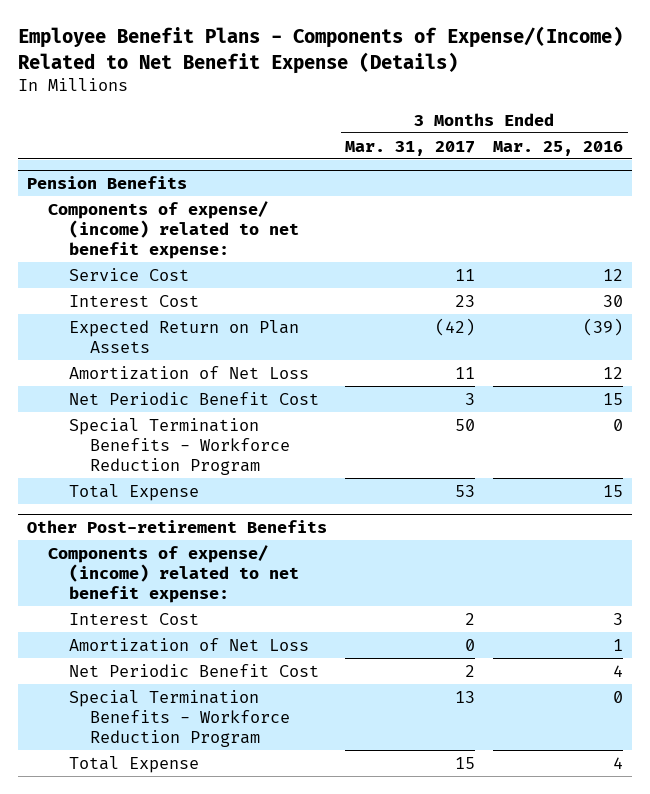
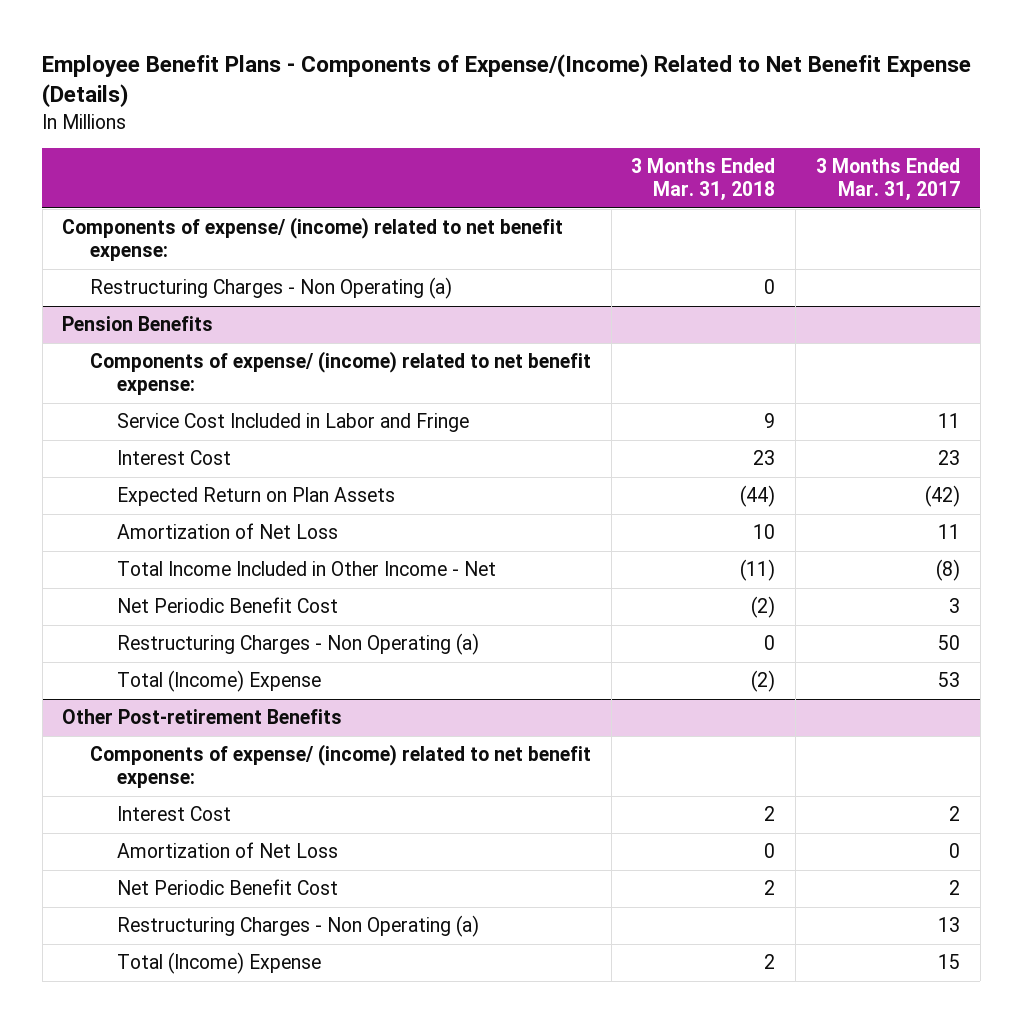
[493,140,624,156] Mar. 25, 2016 -> none
none -> [631,158,776,202] 3 Months Ended Mar. 31, 2018
none -> [62,217,564,262] Components of expense/ (income) related to net benefit expense:
none -> [89,277,452,300] Restructuring Charges - Non Operating (a)
[68,267,189,281] Service Cost -> [117,413,470,433] Service Cost Included in Labor and Fringe
none -> [117,561,497,577] Total Income Included in Other Income - Net
[68,417,290,475] Special Termination Benefits - Workforce Reduction Program -> [117,633,480,656] Restructuring Charges - Non Operating (a)
[68,483,199,501] Total Expense -> [117,670,322,693] Total (Income) Expense
[68,689,290,747] Special Termination Benefits - Workforce Reduction Program -> [117,915,480,938] Restructuring Charges - Non Operating (a)
[68,755,199,773] Total Expense -> [117,952,322,975] Total (Income) Expense

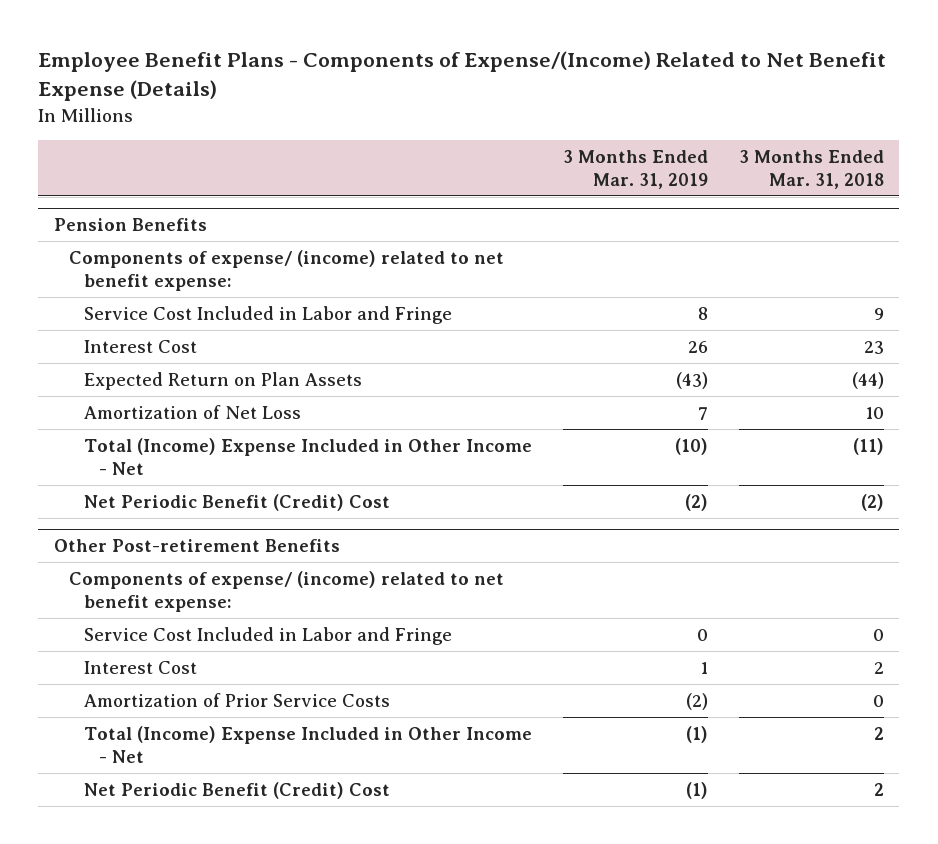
[815,158,960,202] 3 Months Ended Mar. 31, 2017 -> none
none -> [562,150,708,190] 3 Months Ended Mar. 31, 2019
[62,217,564,262] Components of expense/ (income) related to net benefit expense: -> none
[89,277,452,300] Restructuring Charges - Non Operating (a) -> none
[117,633,480,656] Restructuring Charges - Non Operating (a) -> none
[117,670,322,693] Total (Income) Expense -> none
[117,561,497,577] Total Income Included in Other Income - Net -> [84,437,533,475] Total (Income) Expense Included in Other Income - Net
[117,597,339,614] Net Periodic Benefit Cost -> [84,493,391,511] Net Periodic Benefit (Credit) Cost
none -> [84,626,453,645] Service Cost Included in Labor and Fringe
[117,842,339,859] Amortization of Net Loss -> none
[117,915,480,938] Restructuring Charges - Non Operating (a) -> none
[117,952,322,975] Total (Income) Expense -> none
none -> [84,692,391,707] Amortization of Prior Service Costs
none -> [84,725,533,763] Total (Income) Expense Included in Other Income - Net
[117,879,339,896] Net Periodic Benefit Cost -> [84,781,391,799] Net Periodic Benefit (Credit) Cost

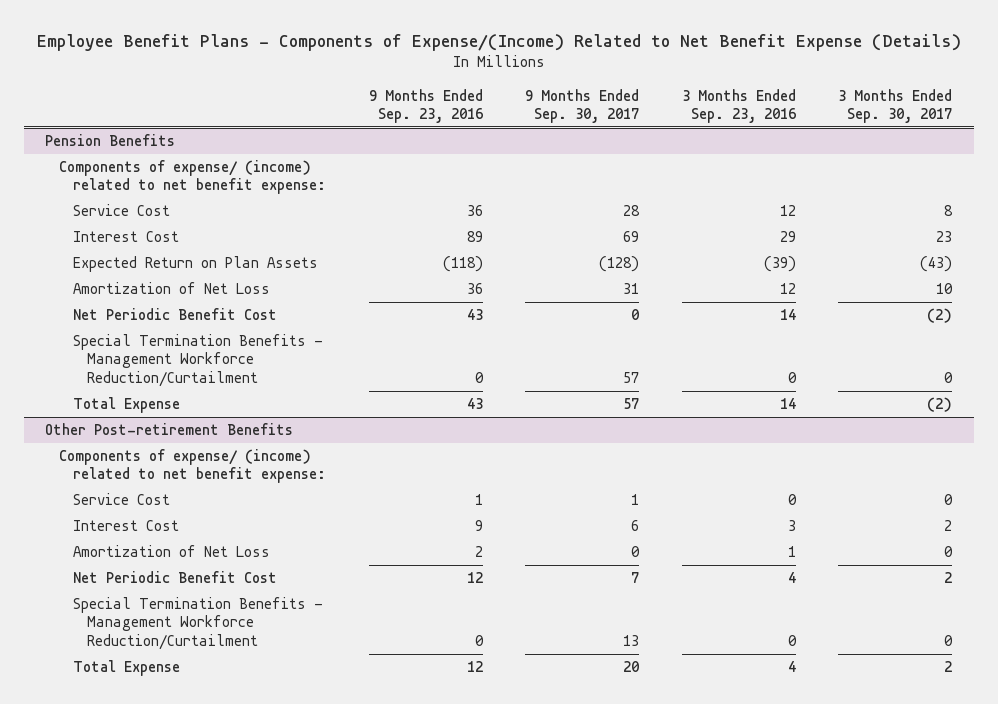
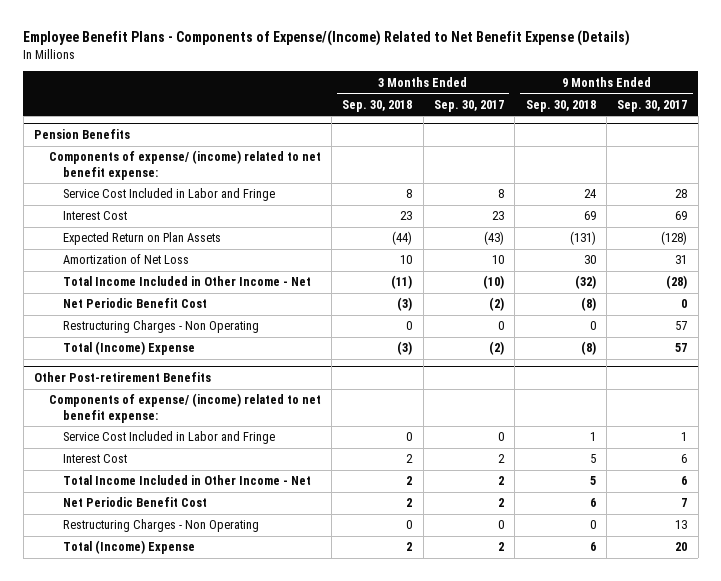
[368,88,483,123] 9 Months Ended Sep. 23, 2016 -> none
[681,88,796,123] 3 Months Ended Sep. 23, 2016 -> none
none -> [342,99,413,112] Sep. 30, 2018
none -> [525,99,596,112] Sep. 30, 2018
[73,204,171,217] Service Cost -> [63,188,276,202] Service Cost Included in Labor and Fringe
none -> [63,276,312,287] Total Income Included in Other Income - Net
[73,334,324,387] Special Termination Benefits - Management Workforce Reduction/Curtailment -> [63,320,260,334] Restructuring Charges - Non Operating
[73,397,181,414] Total Expense -> [63,341,196,356] Total (Income) Expense
[73,493,171,506] Service Cost -> [63,431,276,445] Service Cost Included in Labor and Fringe
[73,545,271,558] Amortization of Net Loss -> none
none -> [63,475,312,486] Total Income Included in Other Income - Net
[73,597,324,650] Special Termination Benefits - Management Workforce Reduction/Curtailment -> [63,519,260,533] Restructuring Charges - Non Operating
[73,660,181,677] Total Expense -> [63,540,196,555] Total (Income) Expense

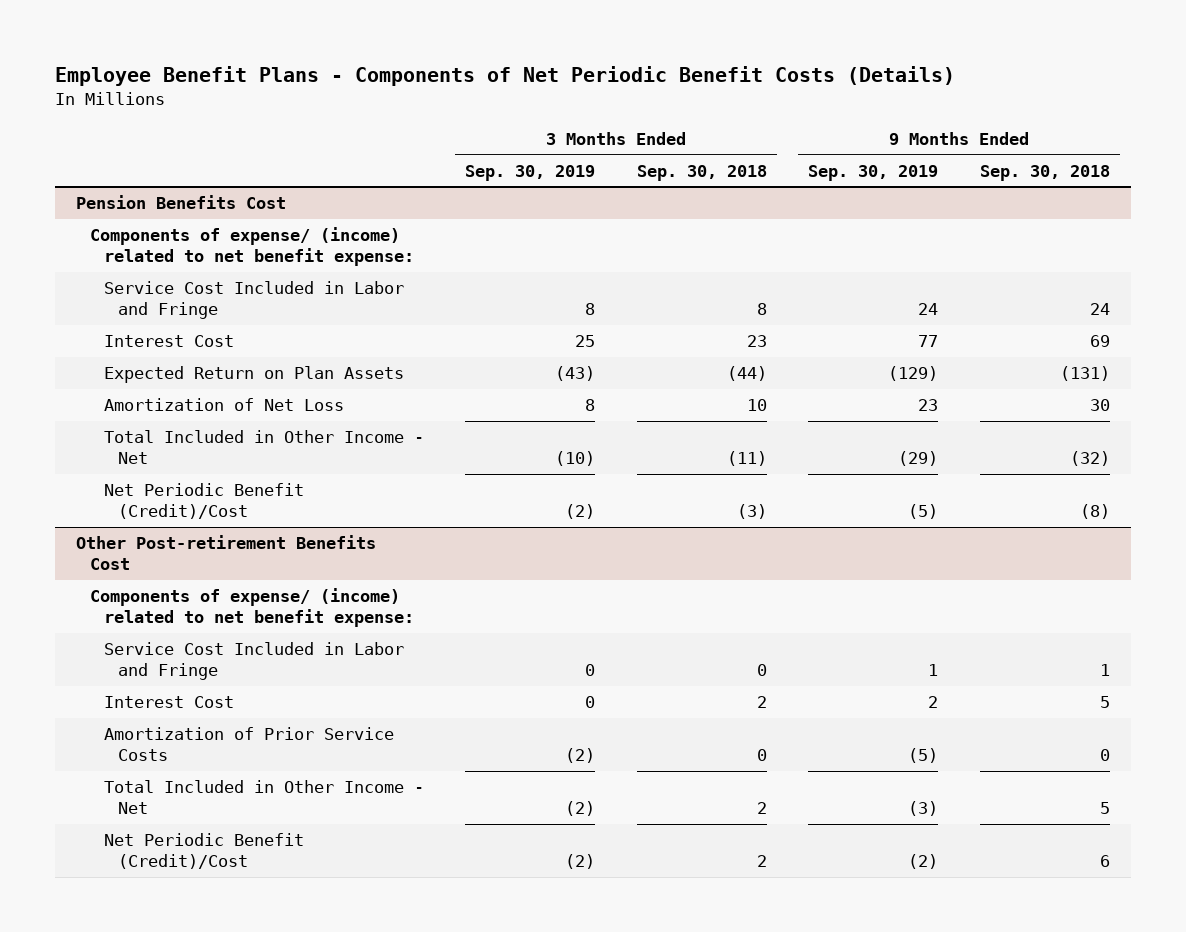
[23,30,631,47] Employee Benefit Plans - Components of Expense/(Income) Related to Net Benefit Expense (Details) -> [55,66,956,87] Employee Benefit Plans - Components of Net Periodic Benefit Costs (Details)
[434,99,505,112] Sep. 30, 2017 -> none
[617,99,688,112] Sep. 30, 2017 -> none
none -> [465,164,596,181] Sep. 30, 2019
none -> [808,164,939,181] Sep. 30, 2019
[33,129,130,140] Pension Benefits -> [76,195,287,210] Pension Benefits Cost
[63,320,260,334] Restructuring Charges - Non Operating -> none
[63,341,196,356] Total (Income) Expense -> none
[63,276,312,287] Total Income Included in Other Income - Net -> [103,430,424,465] Total Included in Other Income - Net
[63,298,208,309] Net Periodic Benefit Cost -> [103,483,304,520] Net Periodic Benefit (Credit)/Cost
[33,372,211,383] Other Post-retirement Benefits -> [76,535,377,571] Other Post-retirement Benefits Cost
[63,519,260,533] Restructuring Charges - Non Operating -> none
[63,540,196,555] Total (Income) Expense -> none
none -> [103,727,394,762] Amortization of Prior Service Costs
[63,475,312,486] Total Income Included in Other Income - Net -> [103,780,424,815] Total Included in Other Income - Net
[63,497,208,508] Net Periodic Benefit Cost -> [103,833,304,870] Net Periodic Benefit (Credit)/Cost

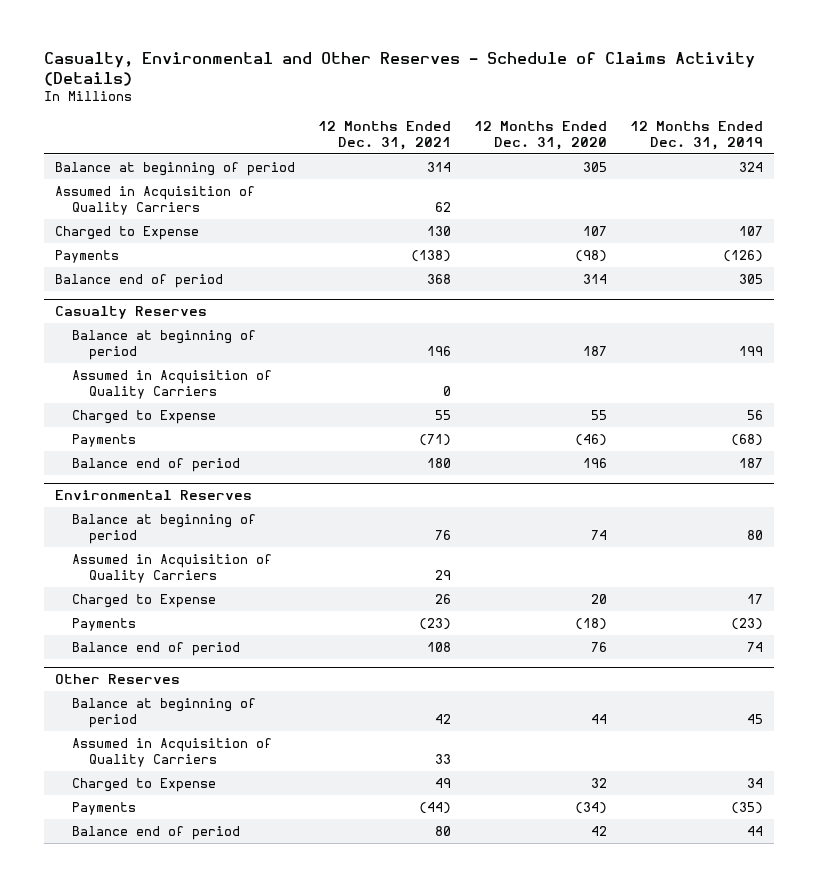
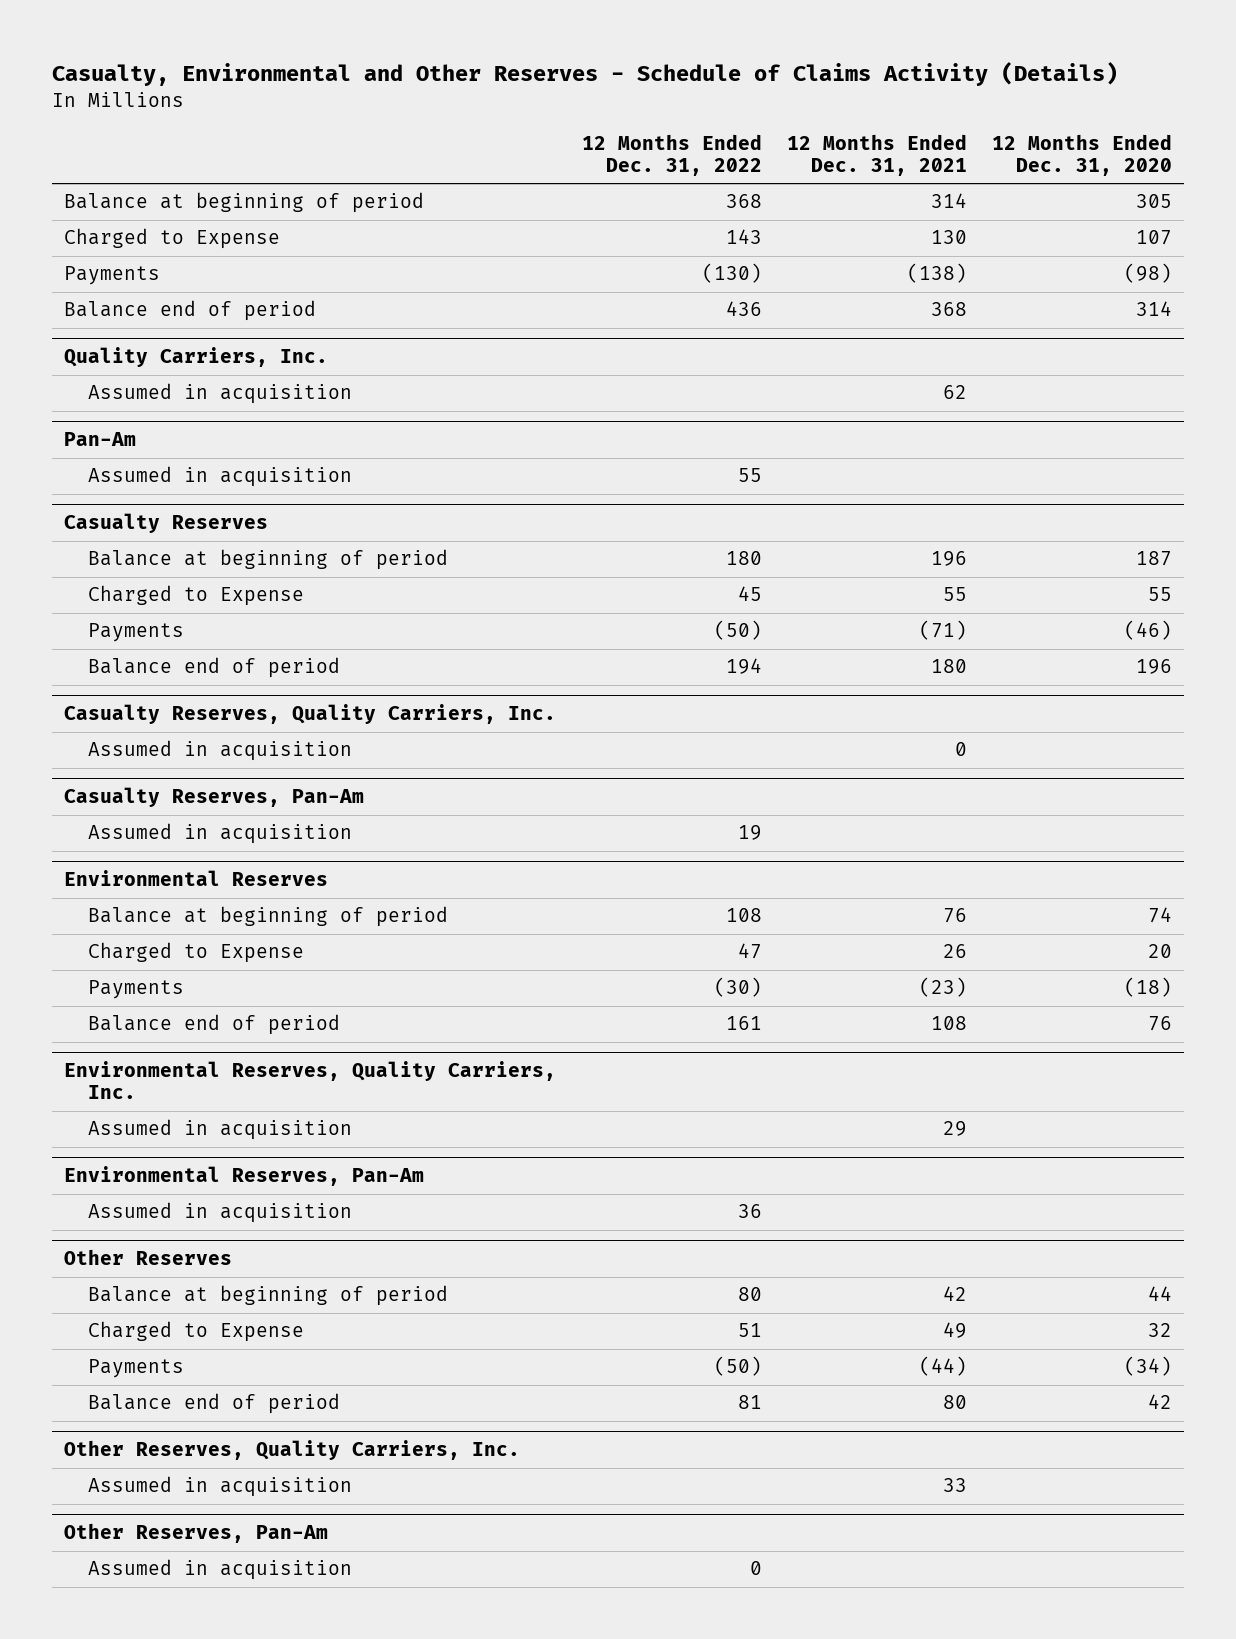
[629,120,763,150] 12 Months Ended Dec. 31, 2019 -> none
none -> [581,134,762,177] 12 Months Ended Dec. 31, 2022
[55,185,256,215] Assumed in Acquisition of Quality Carriers -> none
none -> [64,347,329,368] Quality Carriers, Inc.
none -> [87,383,352,405] Assumed in acquisition
none -> [64,432,137,447] Pan-Am
none -> [87,466,352,488] Assumed in acquisition
[71,369,272,399] Assumed in Acquisition of Quality Carriers -> none
none -> [64,704,557,725] Casualty Reserves, Quality Carriers, Inc.
none -> [87,740,352,762] Assumed in acquisition
none -> [64,787,365,808] Casualty Reserves, Pan-Am
none -> [87,823,352,845] Assumed in acquisition
[71,553,272,583] Assumed in Acquisition of Quality Carriers -> none
none -> [64,1061,557,1100] Environmental Reserves, Quality Carriers, Inc.
none -> [87,1119,352,1141] Assumed in acquisition
none -> [64,1166,425,1187] Environmental Reserves, Pan-Am
none -> [87,1202,352,1224] Assumed in acquisition
[71,737,272,767] Assumed in Acquisition of Quality Carriers -> none
none -> [64,1440,521,1461] Other Reserves, Quality Carriers, Inc.
none -> [87,1476,352,1498] Assumed in acquisition
none -> [64,1523,329,1544] Other Reserves, Pan-Am
none -> [87,1559,352,1581] Assumed in acquisition

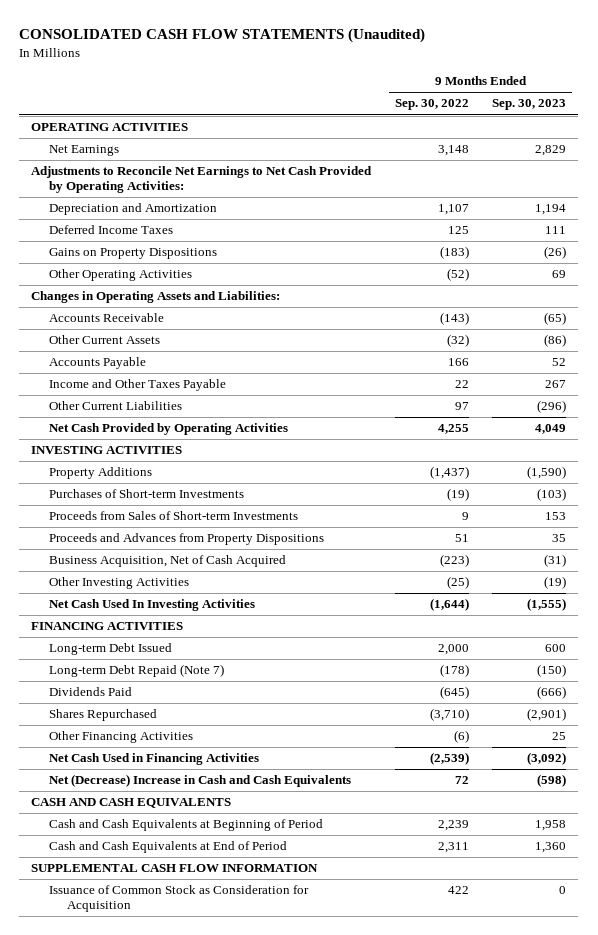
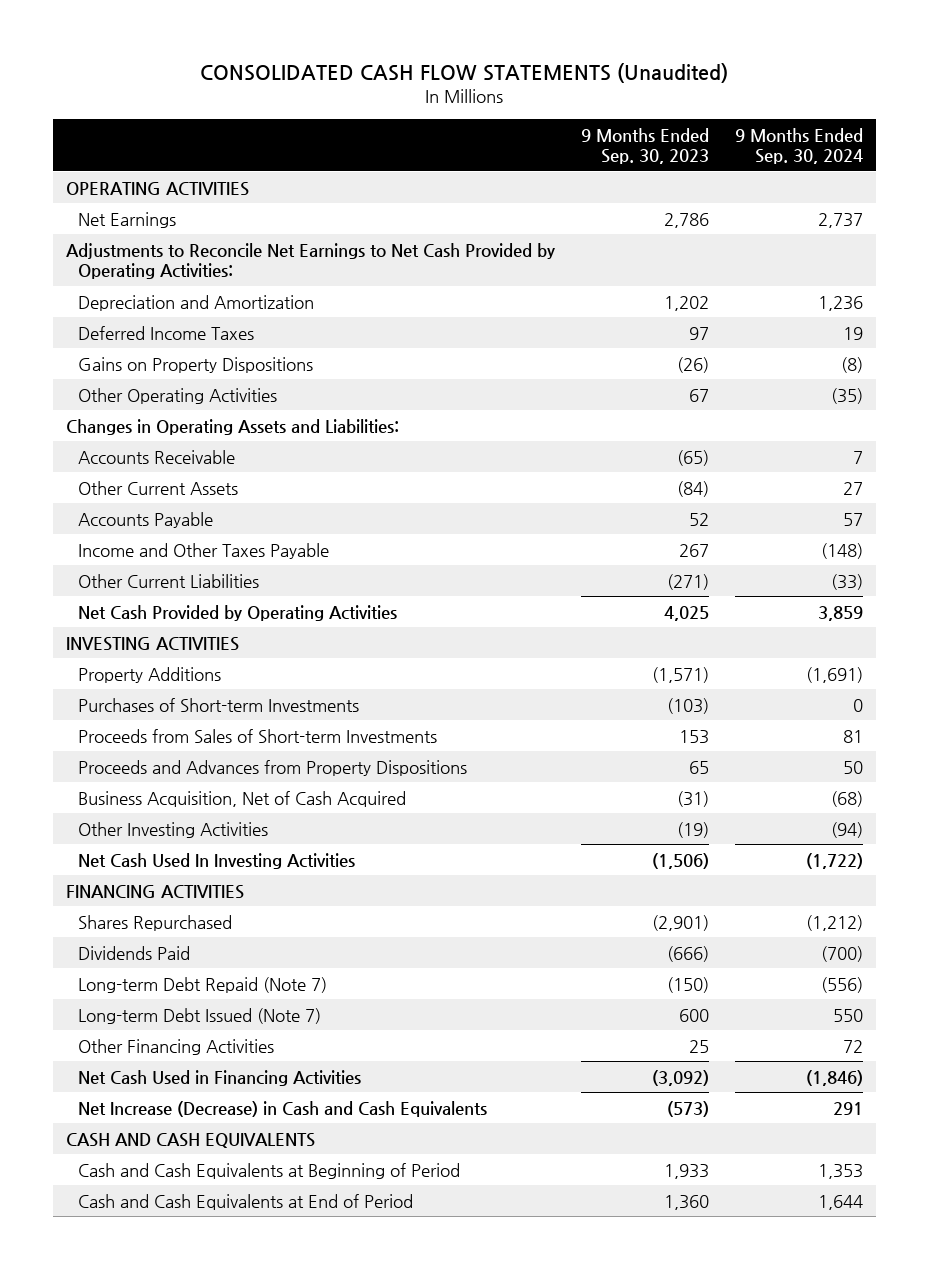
[394,99,469,111] Sep. 30, 2022 -> none
none -> [734,127,863,164] 9 Months Ended Sep. 30, 2024
[535,145,567,157] 2,829 -> [663,212,709,228] 2,786
[535,204,567,216] 1,194 -> [663,295,709,311] 1,202
[545,226,567,235] 111 -> [688,326,709,340] 97
[552,270,567,279] 69 -> [688,388,709,402] 67
[544,334,567,348] (86) -> [676,480,709,497] (84)
[537,400,567,414] (296) -> [666,573,709,590] (271)
[535,424,567,435] 4,049 -> [663,605,709,621] 4,025
[527,466,567,480] (1,590) -> [651,666,709,683] (1,571)
[552,534,567,543] 35 -> [688,760,709,774] 65
[527,598,567,612] (1,555) -> [651,852,709,869] (1,506)
[49,643,173,656] Long-term Debt Issued -> none
[49,687,133,697] Dividends Paid -> [78,945,191,960] Dividends Paid
[49,664,225,678] Long-term Debt Repaid (Note 7) -> [78,976,328,993] Long-term Debt Repaid (Note 7)
none -> [78,1007,322,1024] Long-term Debt Issued (Note 7)
[49,774,352,788] Net (Decrease) Increase in Cash and Cash Equivalents -> [78,1100,488,1117] Net Increase (Decrease) in Cash and Cash Equivalents
[537,774,567,788] (598) -> [666,1100,709,1117] (573)
[535,820,567,832] 1,958 -> [663,1163,709,1179] 1,933
[31,864,319,873] SUPPLEMENTAL CASH FLOW INFORMATION -> none
[49,885,310,913] Issuance of Common Stock as Consideration for Acquisition -> none

